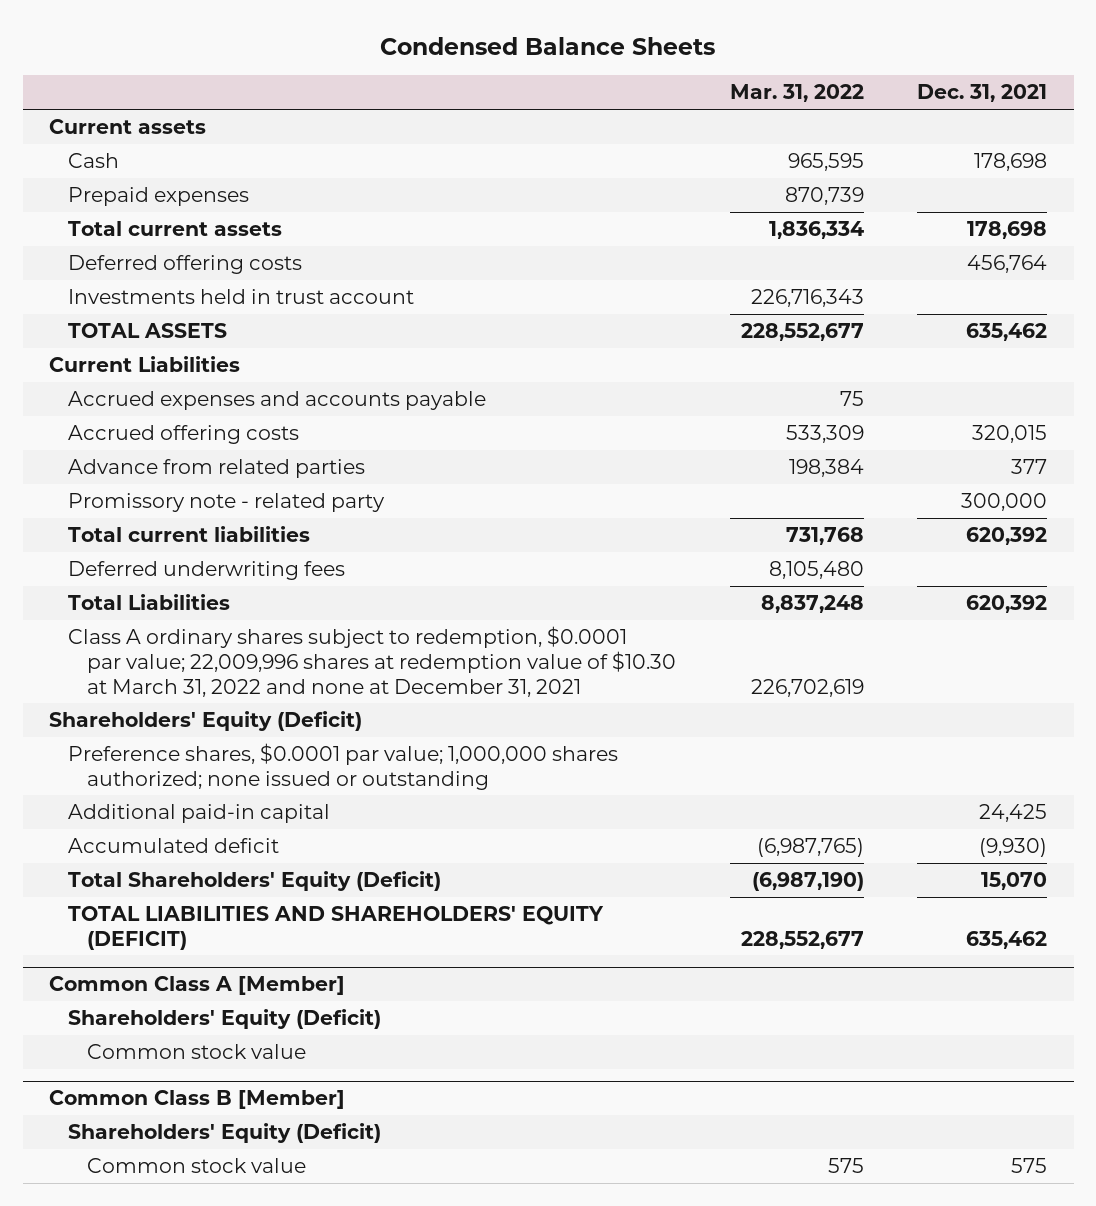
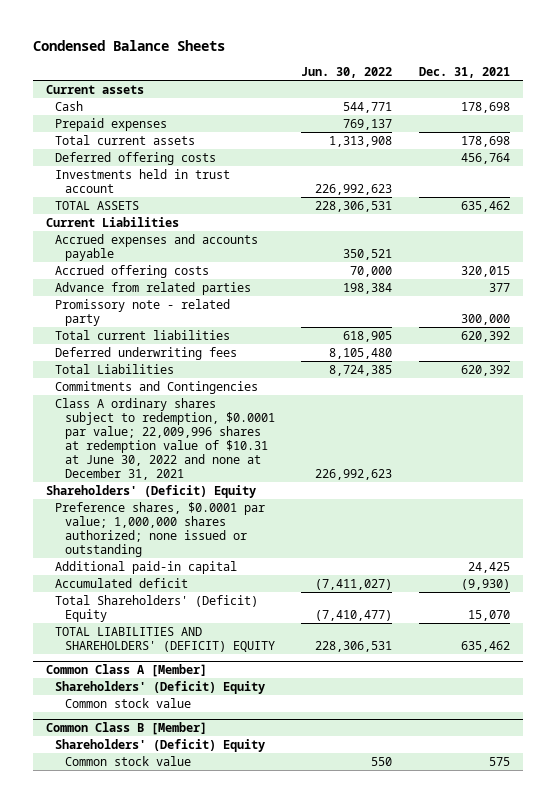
[729,84,864,103] Mar. 31, 2022 -> none
none -> [301,67,393,79] Jun. 30, 2022
none -> [55,380,259,394] Commitments and Contingencies
[68,626,677,697] Class A ordinary shares subject to redemption, $0.0001 par value; 22,009,996 shares at redemption value of $10.30 at March 31, 2022 and none at December 31, 2021 -> [55,397,275,481] Class A ordinary shares subject to redemption, $0.0001 par value; 22,009,996 shares at redemption value of $10.31 at June 30, 2022 and none at December 31, 2021
[49,711,363,732] Shareholders' Equity (Deficit) -> [46,484,257,498] Shareholders' (Deficit) Equity
[68,871,442,892] Total Shareholders' Equity (Deficit) -> [55,594,259,622] Total Shareholders' (Deficit) Equity
[68,906,605,950] TOTAL LIABILITIES AND SHAREHOLDERS' EQUITY (DEFICIT) -> [55,626,275,652] TOTAL LIABILITIES AND SHAREHOLDERS' (DEFICIT) EQUITY
[68,1009,382,1030] Shareholders' Equity (Deficit) -> [55,680,266,694] Shareholders' (Deficit) Equity
[68,1123,382,1144] Shareholders' Equity (Deficit) -> [55,738,266,752] Shareholders' (Deficit) Equity

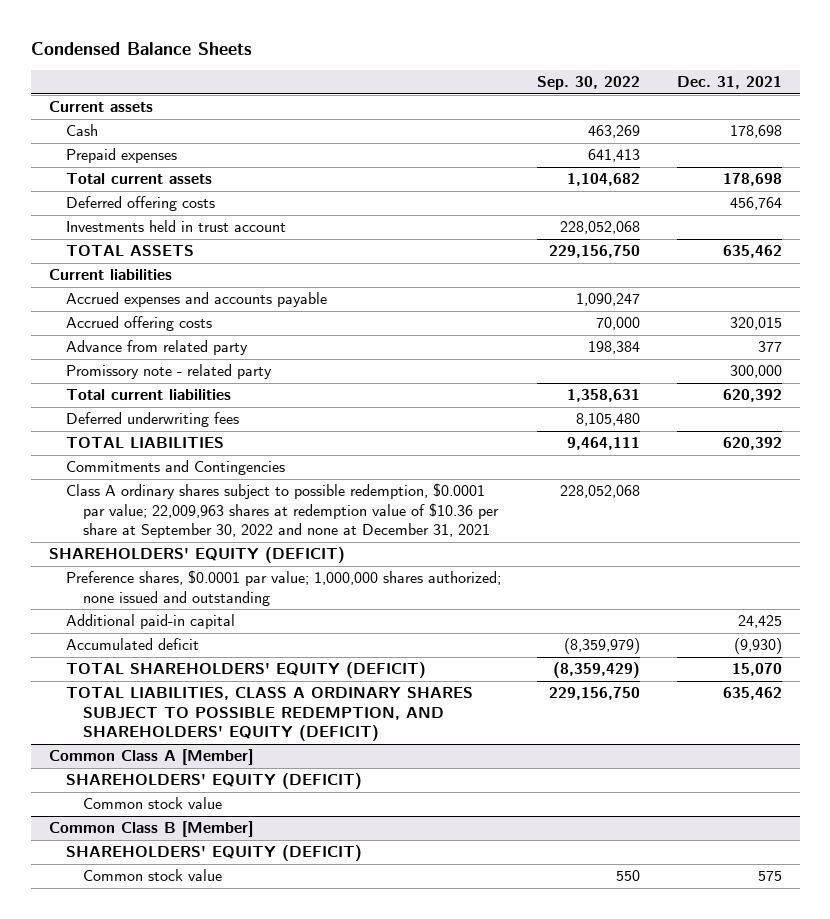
[301,67,393,79] Jun. 30, 2022 -> none
none -> [537,76,641,91] Sep. 30, 2022
[46,216,180,227] Current Liabilities -> [48,269,172,281] Current liabilities
[55,281,252,295] Advance from related parties -> [66,340,249,356] Advance from related party
[55,363,175,374] Total Liabilities -> [66,437,225,449] TOTAL LIABILITIES
[55,397,275,481] Class A ordinary shares subject to redemption, $0.0001 par value; 22,009,996 shares at redemption value of $10.31 at June 30, 2022 and none at December 31, 2021 -> [66,483,500,539] Class A ordinary shares subject to possible redemption, $0.0001 par value; 22,009,963 shares at redemption value of $10.36 per share at September 30, 2022 and none at December 31, 2021
[46,484,257,498] Shareholders' (Deficit) Equity -> [48,547,345,564] SHAREHOLDERS' EQUITY (DEFICIT)
[55,501,266,558] Preference shares, $0.0001 par value; 1,000,000 shares authorized; none issued or outstanding -> [66,570,502,606] Preference shares, $0.0001 par value; 1,000,000 shares authorized; none issued and outstanding
[55,594,259,622] Total Shareholders' (Deficit) Equity -> [66,662,427,679] TOTAL SHAREHOLDERS' EQUITY (DEFICIT)
[55,626,275,652] TOTAL LIABILITIES AND SHAREHOLDERS' (DEFICIT) EQUITY -> [66,687,474,742] TOTAL LIABILITIES, CLASS A ORDINARY SHARES SUBJECT TO POSSIBLE REDEMPTION, AND SHAREHOLDERS' EQUITY (DEFICIT)
[55,680,266,694] Shareholders' (Deficit) Equity -> [66,773,363,790] SHAREHOLDERS' EQUITY (DEFICIT)
[55,738,266,752] Shareholders' (Deficit) Equity -> [66,845,363,862] SHAREHOLDERS' EQUITY (DEFICIT)

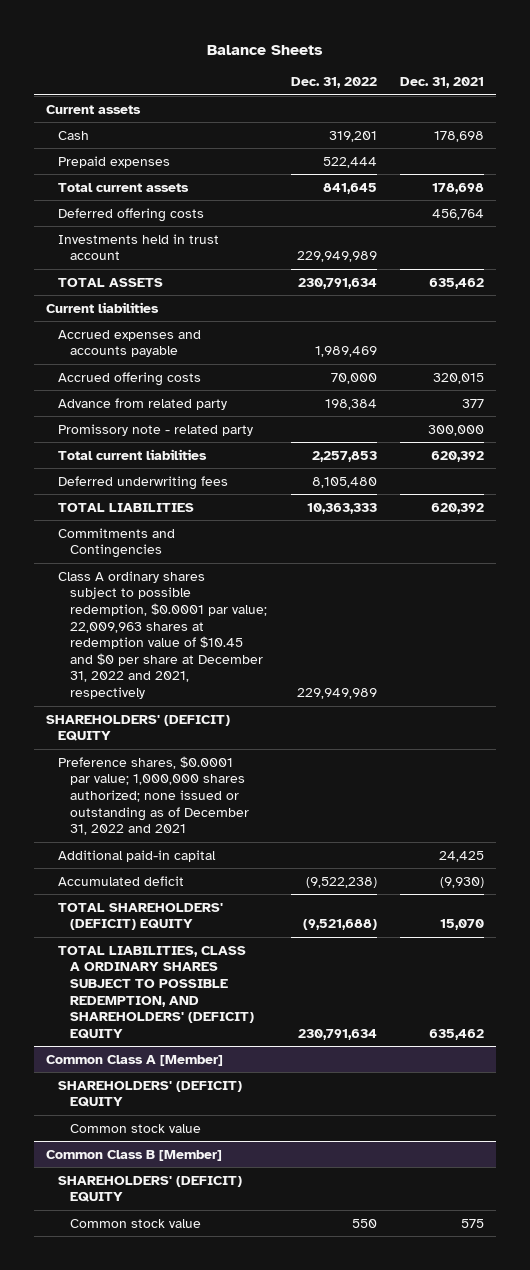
[30,41,252,55] Condensed Balance Sheets -> [207,45,324,56] Balance Sheets
[537,76,641,91] Sep. 30, 2022 -> none
none -> [290,77,377,89] Dec. 31, 2022
[66,483,500,539] Class A ordinary shares subject to possible redemption, $0.0001 par value; 22,009,963 shares at redemption value of $10.36 per share at September 30, 2022 and none at December 31, 2021 -> [58,570,268,700] Class A ordinary shares subject to possible redemption, $0.0001 par value; 22,009,963 shares at redemption value of $10.45 and $0 per share at December 31, 2022 and 2021, respectively
[48,547,345,564] SHAREHOLDERS' EQUITY (DEFICIT) -> [45,714,230,742] SHAREHOLDERS' (DEFICIT) EQUITY
[66,570,502,606] Preference shares, $0.0001 par value; 1,000,000 shares authorized; none issued and outstanding -> [58,755,250,836] Preference shares, $0.0001 par value; 1,000,000 shares authorized; none issued or outstanding as of December 31, 2022 and 2021
[66,662,427,679] TOTAL SHAREHOLDERS' EQUITY (DEFICIT) -> [58,902,224,931] TOTAL SHAREHOLDERS' (DEFICIT) EQUITY
[66,687,474,742] TOTAL LIABILITIES, CLASS A ORDINARY SHARES SUBJECT TO POSSIBLE REDEMPTION, AND SHAREHOLDERS' EQUITY (DEFICIT) -> [58,945,255,1039] TOTAL LIABILITIES, CLASS A ORDINARY SHARES SUBJECT TO POSSIBLE REDEMPTION, AND SHAREHOLDERS' (DEFICIT) EQUITY
[66,773,363,790] SHAREHOLDERS' EQUITY (DEFICIT) -> [58,1080,243,1108] SHAREHOLDERS' (DEFICIT) EQUITY
[66,845,363,862] SHAREHOLDERS' EQUITY (DEFICIT) -> [58,1175,243,1203] SHAREHOLDERS' (DEFICIT) EQUITY

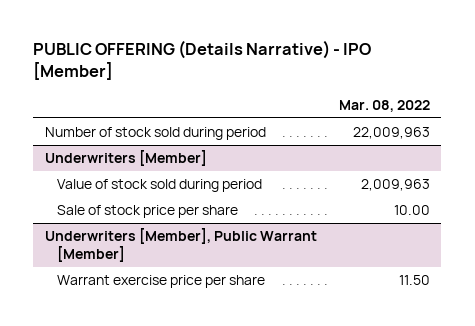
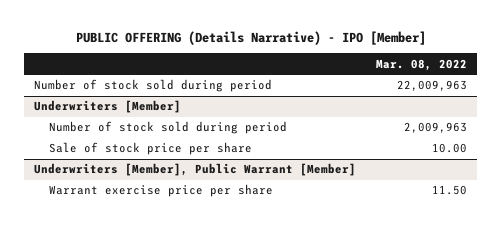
[56,179,262,193] Value of stock sold during period -> [48,121,287,135] Number of stock sold during period

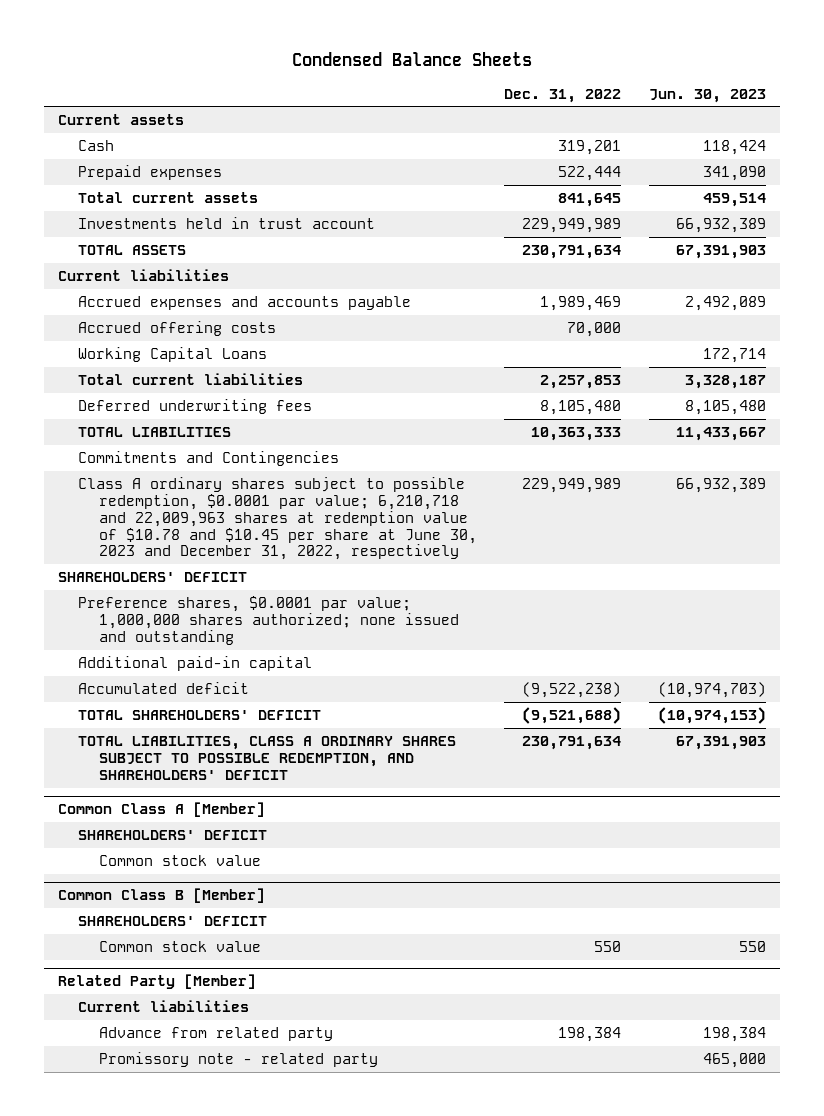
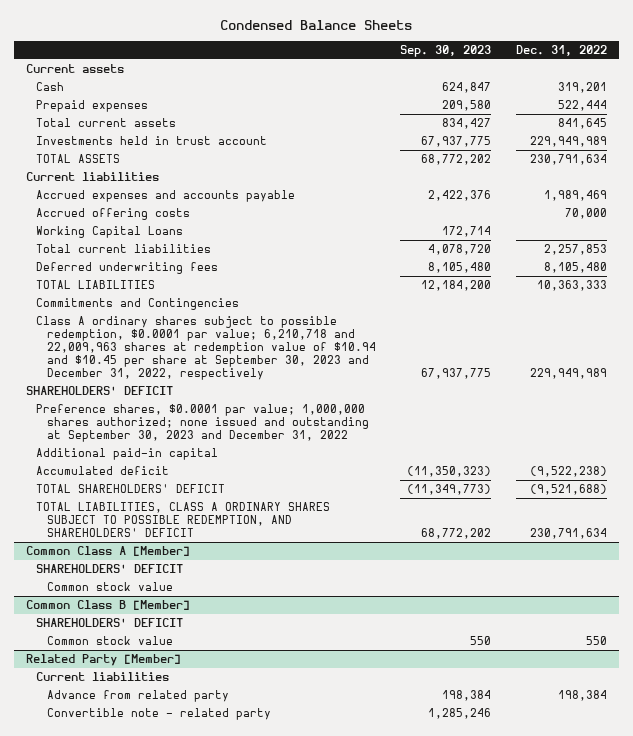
[648,88,766,103] Jun. 30, 2023 -> none
none -> [400,45,492,58] Sep. 30, 2023
[78,477,477,561] Class A ordinary shares subject to possible redemption, $0.0001 par value; 6,210,718 and 22,009,963 shares at redemption value of $10.78 and $10.45 per share at June 30, 2023 and December 31, 2022, respectively -> [36,315,376,381] Class A ordinary shares subject to possible redemption, $0.0001 par value; 6,210,718 and 22,009,963 shares at redemption value of $10.94 and $10.45 per share at September 30, 2023 and December 31, 2022, respectively
[78,596,459,645] Preference shares, $0.0001 par value; 1,000,000 shares authorized; none issued and outstanding -> [36,403,369,443] Preference shares, $0.0001 par value; 1,000,000 shares authorized; none issued and outstanding at September 30, 2023 and December 31, 2022
[98,1052,378,1068] Promissory note - related party -> [46,707,271,720] Convertible note - related party

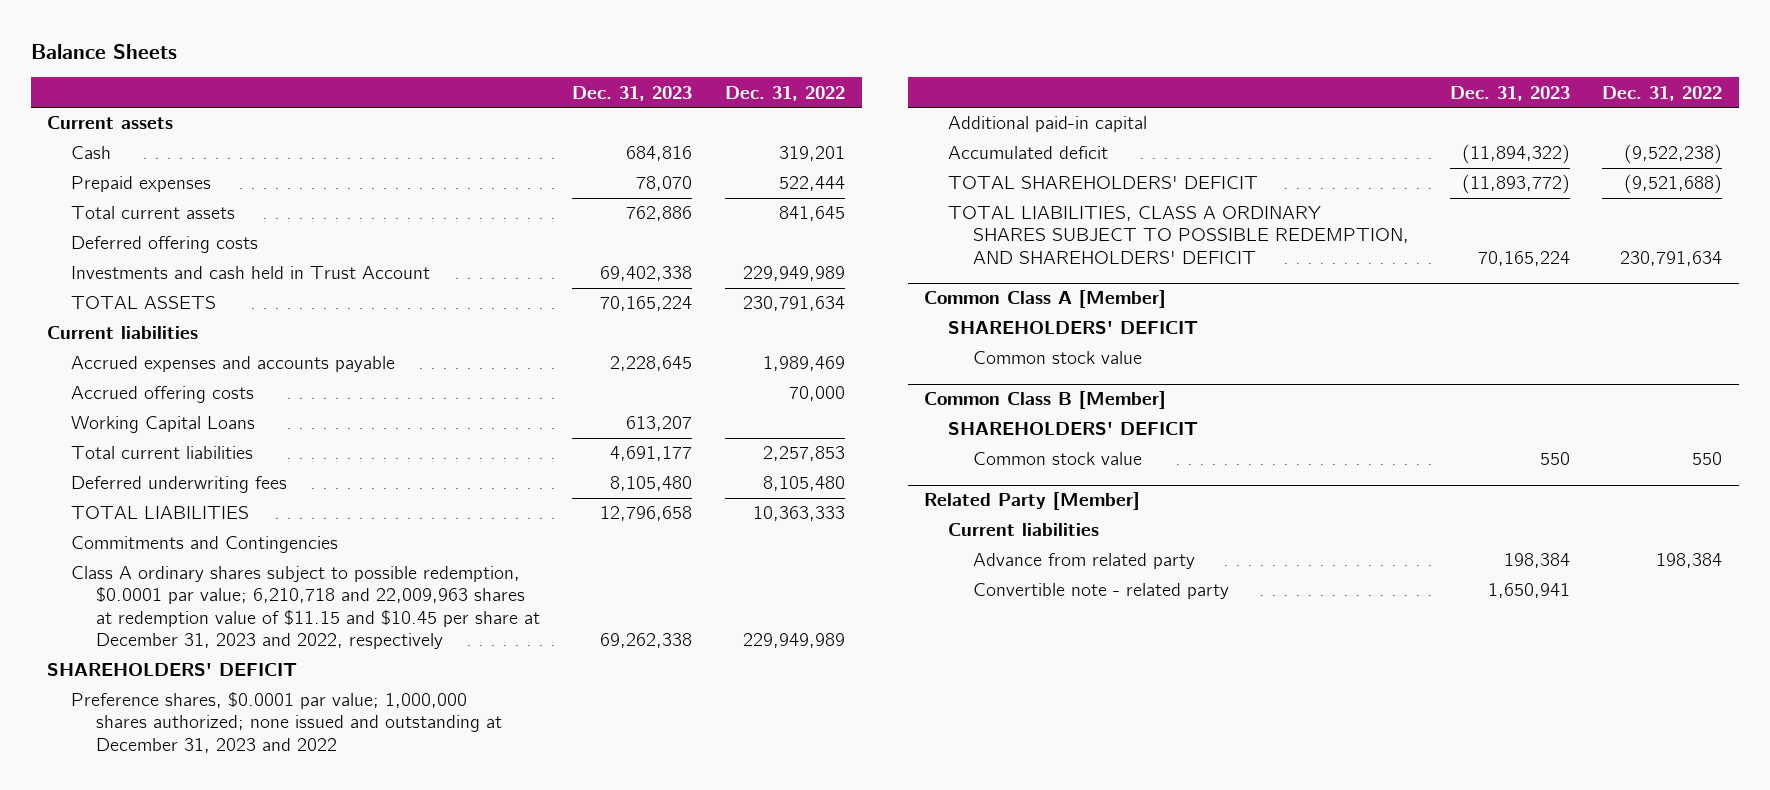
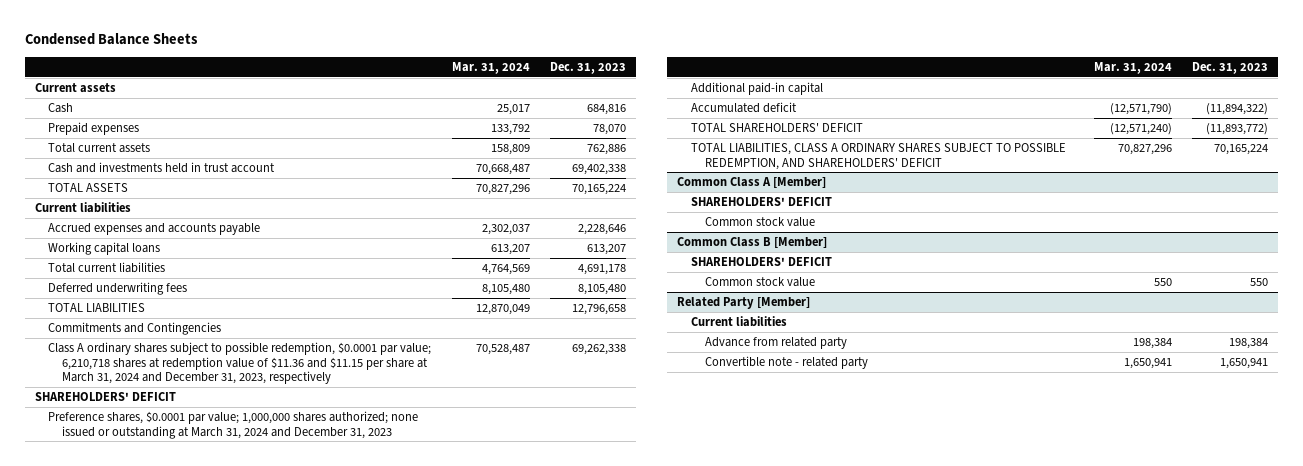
[30,44,177,60] Balance Sheets -> [24,33,198,46] Condensed Balance Sheets
[725,85,846,101] Dec. 31, 2022 -> none
none -> [451,62,530,75] Mar. 31, 2024
[71,236,259,254] Deferred offering costs -> none
[71,266,431,280] Investments and cash held in Trust Account -> [48,161,276,173] Cash and investments held in trust account
[71,386,255,404] Accrued offering costs -> none
[610,356,693,372] 2,228,645 -> [577,223,626,235] 2,228,646
[71,416,256,434] Working Capital Loans -> [48,241,161,255] Working capital loans
[610,446,693,462] 4,691,177 -> [577,263,626,275] 4,691,178
[71,566,540,650] Class A ordinary shares subject to possible redemption, $0.0001 par value; 6,210,718 and 22,009,963 shares at redemption value of $11.15 and $10.45 per share at December 31, 2023 and 2022, respectively -> [48,341,432,385] Class A ordinary shares subject to possible redemption, $0.0001 par value; 6,210,718 shares at redemption value of $11.36 and $11.15 per share at March 31, 2024 and December 31, 2023, respectively
[71,692,502,753] Preference shares, $0.0001 par value; 1,000,000 shares authorized; none issued and outstanding at December 31, 2023 and 2022 -> [48,410,419,439] Preference shares, $0.0001 par value; 1,000,000 shares authorized; none issued or outstanding at March 31, 2024 and December 31, 2023

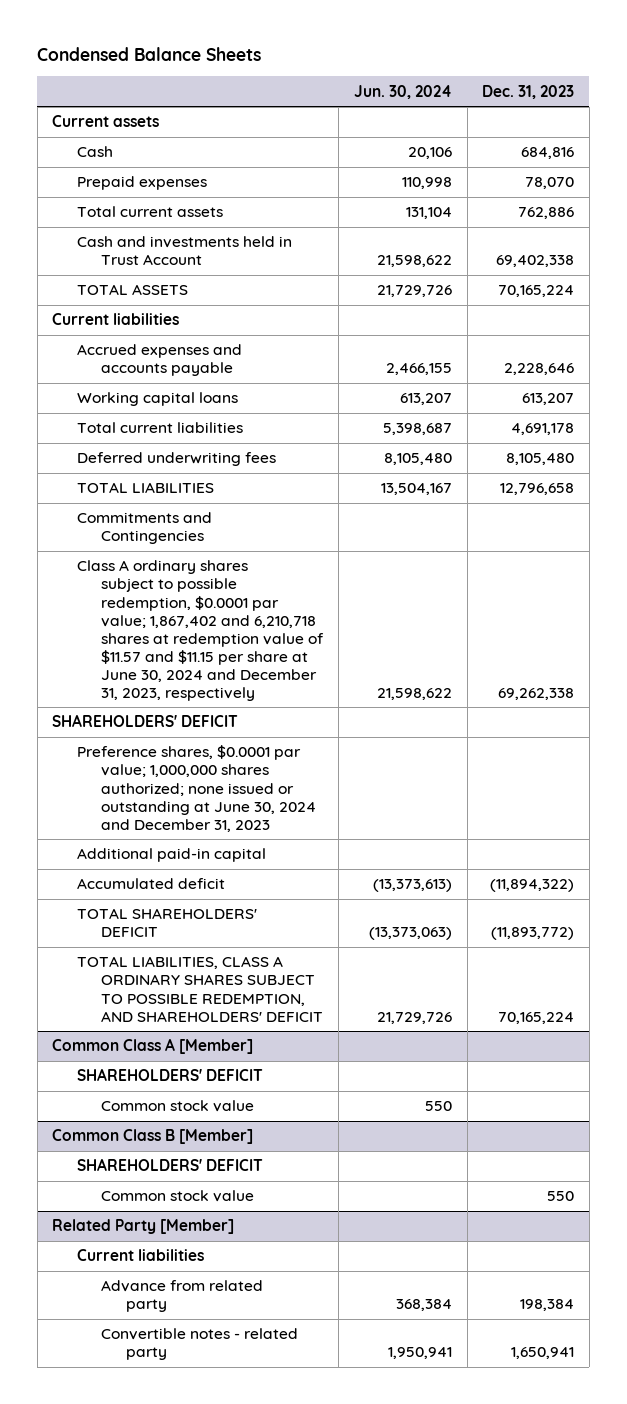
[451,62,530,75] Mar. 31, 2024 -> none
none -> [353,84,452,99] Jun. 30, 2024
[48,161,276,173] Cash and investments held in trust account -> [76,236,292,266] Cash and investments held in Trust Account
[48,341,432,385] Class A ordinary shares subject to possible redemption, $0.0001 par value; 6,210,718 shares at redemption value of $11.36 and $11.15 per share at March 31, 2024 and December 31, 2023, respectively -> [76,560,325,701] Class A ordinary shares subject to possible redemption, $0.0001 par value; 1,867,402 and 6,210,718 shares at redemption value of $11.57 and $11.15 per share at June 30, 2024 and December 31, 2023, respectively
[48,410,419,439] Preference shares, $0.0001 par value; 1,000,000 shares authorized; none issued or outstanding at March 31, 2024 and December 31, 2023 -> [76,745,317,832] Preference shares, $0.0001 par value; 1,000,000 shares authorized; none issued or outstanding at June 30, 2024 and December 31, 2023
[704,355,868,369] Convertible note - related party -> [101,1328,299,1361] Convertible notes - related party

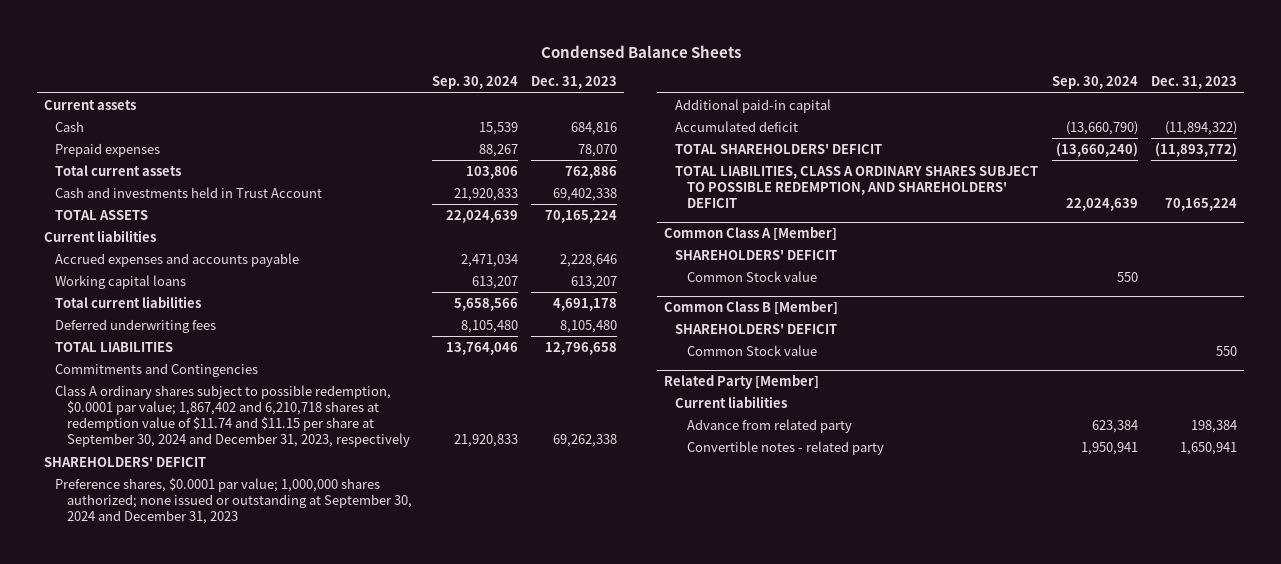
[353,84,452,99] Jun. 30, 2024 -> none
none -> [431,76,518,90] Sep. 30, 2024
[76,560,325,701] Class A ordinary shares subject to possible redemption, $0.0001 par value; 1,867,402 and 6,210,718 shares at redemption value of $11.57 and $11.15 per share at June 30, 2024 and December 31, 2023, respectively -> [55,384,410,448] Class A ordinary shares subject to possible redemption, $0.0001 par value; 1,867,402 and 6,210,718 shares at redemption value of $11.74 and $11.15 per share at September 30, 2024 and December 31, 2023, respectively
[76,745,317,832] Preference shares, $0.0001 par value; 1,000,000 shares authorized; none issued or outstanding at June 30, 2024 and December 31, 2023 -> [55,477,412,525] Preference shares, $0.0001 par value; 1,000,000 shares authorized; none issued or outstanding at September 30, 2024 and December 31, 2023
[101,1100,255,1113] Common stock value -> [686,270,817,282] Common Stock value
[101,1190,255,1203] Common stock value -> [686,344,817,356] Common Stock value

